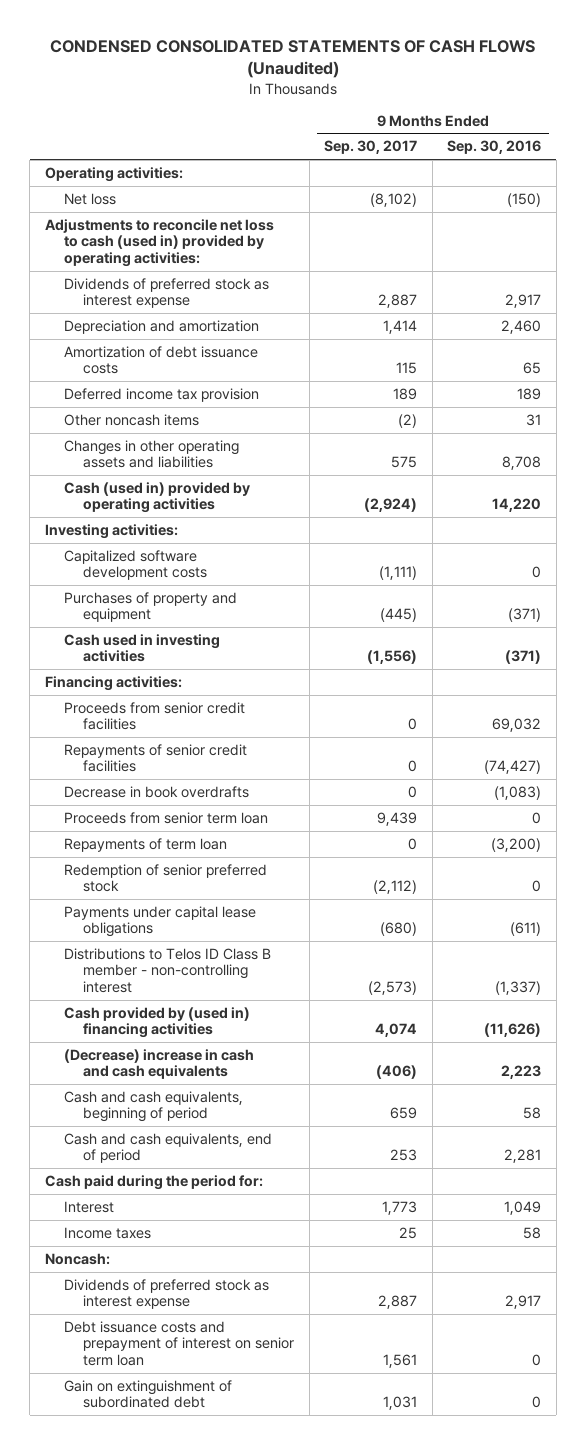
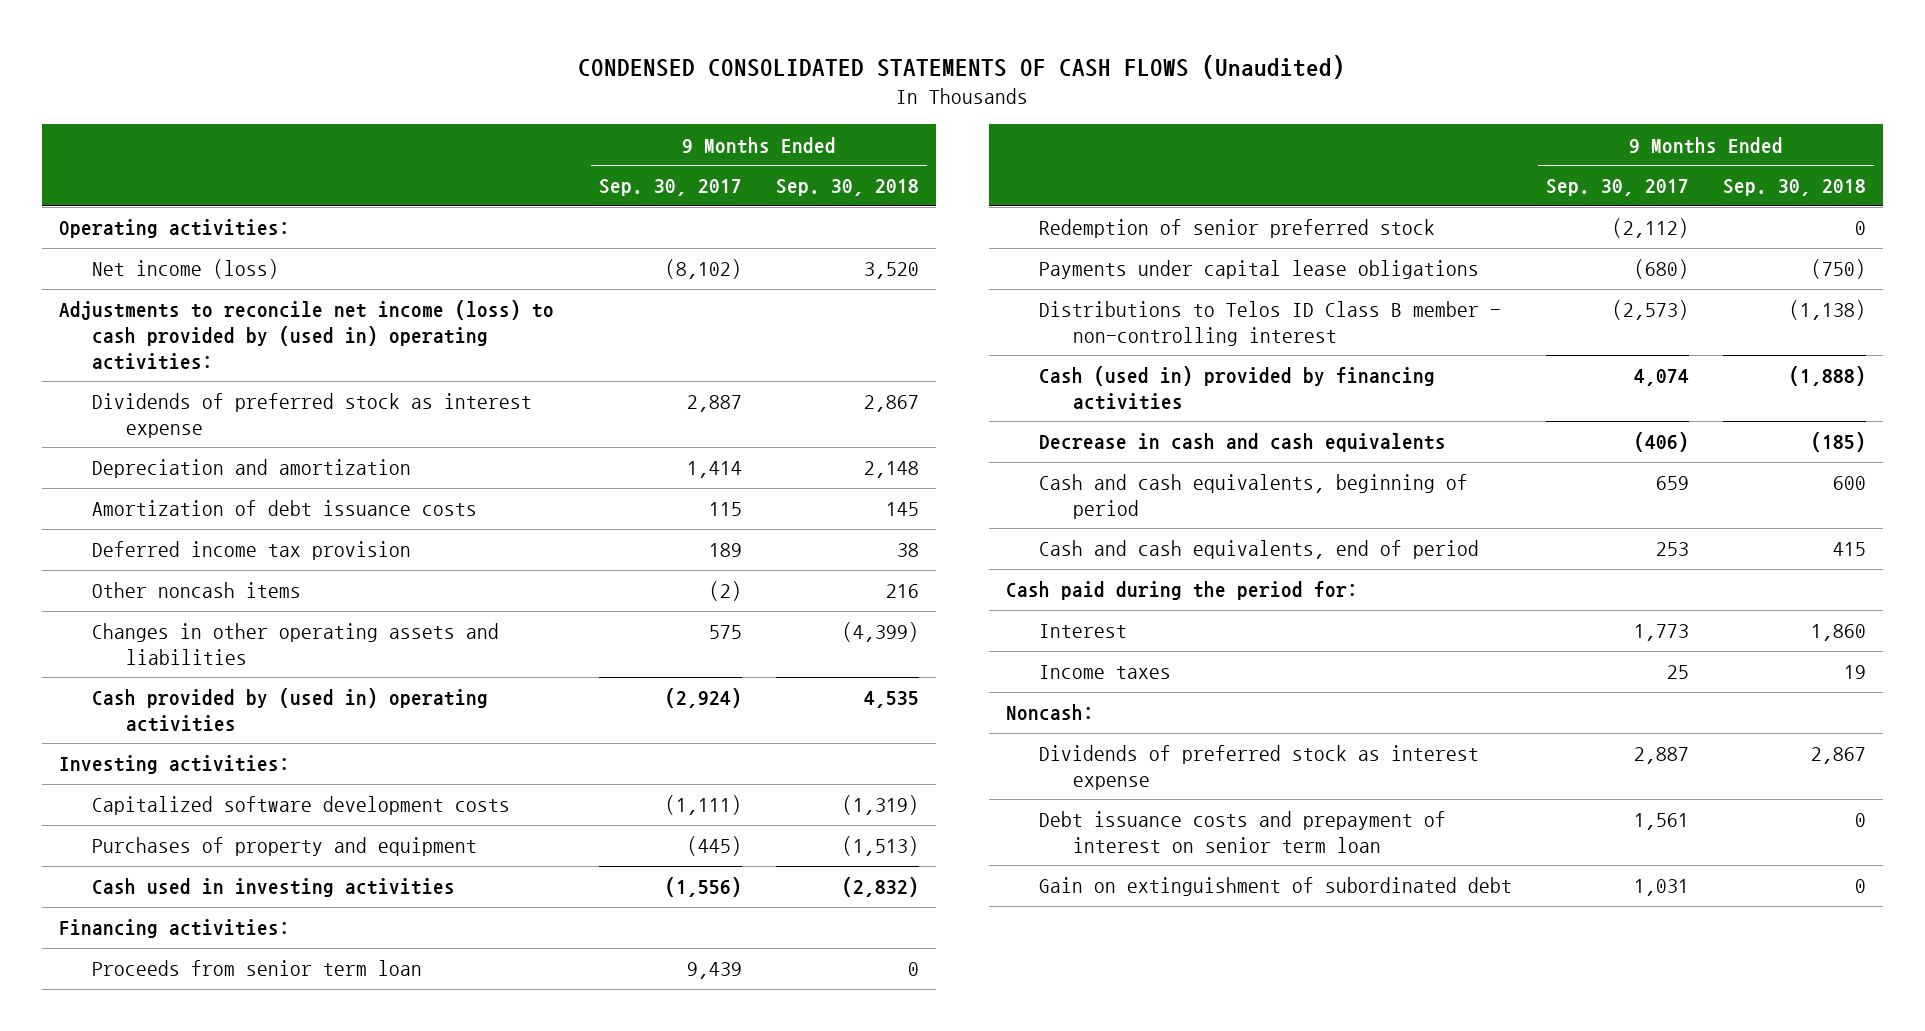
[447,140,542,155] Sep. 30, 2016 -> none
none -> [775,179,919,197] Sep. 30, 2018
[64,192,117,205] Net loss -> [92,259,280,280] Net income (loss)
[44,218,274,267] Adjustments to reconcile net loss to cash (used in) provided by operating activities: -> [58,300,554,370] Adjustments to reconcile net income (loss) to cash provided by (used in) operating activities:
[64,481,251,514] Cash (used in) provided by operating activities -> [92,688,489,732] Cash provided by (used in) operating activities
[64,701,246,731] Proceeds from senior credit facilities -> none
[64,743,248,773] Repayments of senior credit facilities -> none
[64,785,250,798] Decrease in book overdrafts -> none
[64,837,228,852] Repayments of term loan -> none
[64,1006,251,1039] Cash provided by (used in) financing activities -> [1039,366,1436,410] Cash (used in) provided by financing activities
[64,1048,255,1080] (Decrease) increase in cash and cash equivalents -> [1039,433,1447,453] Decrease in cash and cash equivalents

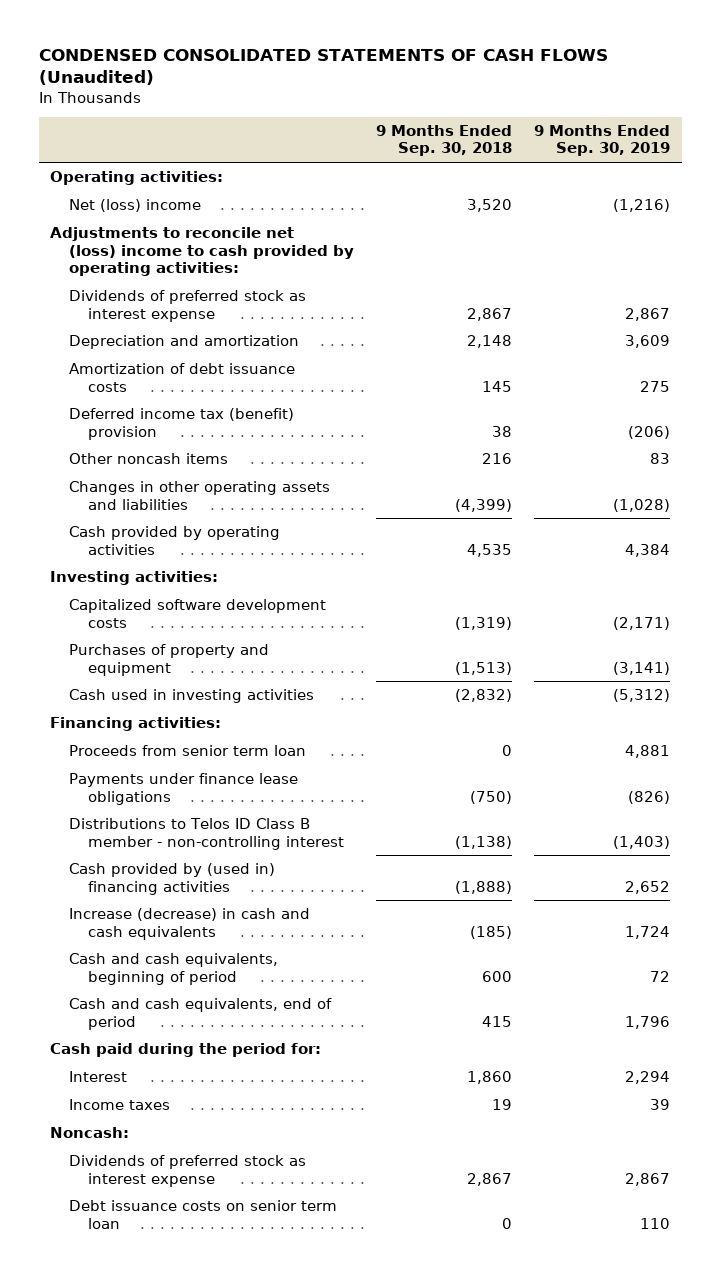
[599,179,743,197] Sep. 30, 2017 -> none
none -> [534,125,671,157] 9 Months Ended Sep. 30, 2019
[92,259,280,280] Net income (loss) -> [68,199,201,213] Net (loss) income
[58,300,554,370] Adjustments to reconcile net income (loss) to cash provided by (used in) operating activities: -> [50,227,354,276] Adjustments to reconcile net (loss) income to cash provided by operating activities:
[92,541,412,561] Deferred income tax provision -> [68,408,294,440] Deferred income tax (benefit) provision
[92,688,489,732] Cash provided by (used in) operating activities -> [68,526,280,555] Cash provided by operating activities
[1039,219,1436,239] Redemption of senior preferred stock -> none
[1039,260,1480,280] Payments under capital lease obligations -> [68,773,298,805] Payments under finance lease obligations
[1039,366,1436,410] Cash (used in) provided by financing activities -> [68,863,275,895] Cash provided by (used in) financing activities
[1039,433,1447,453] Decrease in cash and cash equivalents -> [68,908,310,940] Increase (decrease) in cash and cash equivalents
[1039,877,1513,897] Gain on extinguishment of subordinated debt -> none
[1039,811,1447,853] Debt issuance costs and prepayment of interest on senior term loan -> [68,1200,337,1229] Debt issuance costs on senior term loan

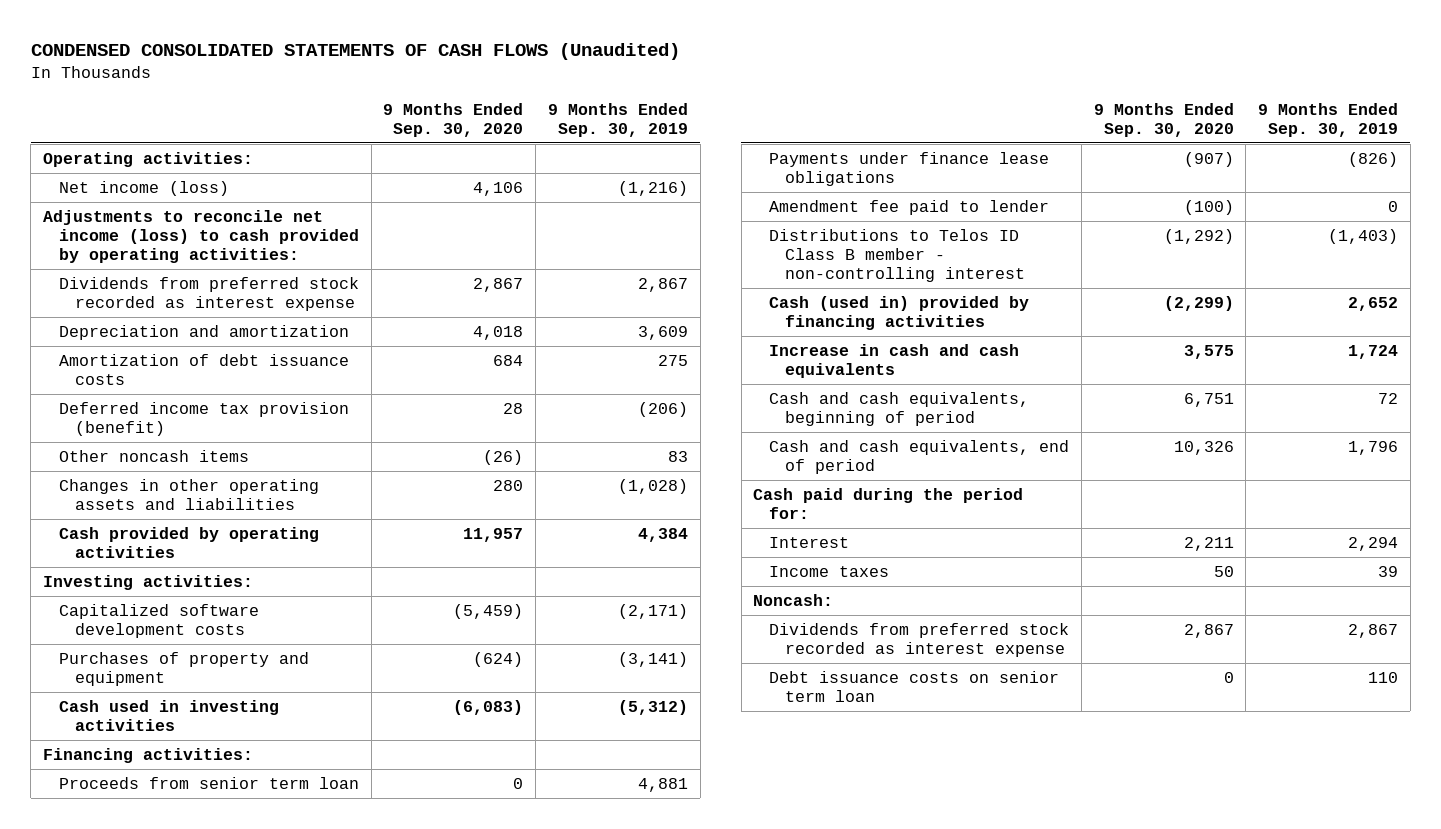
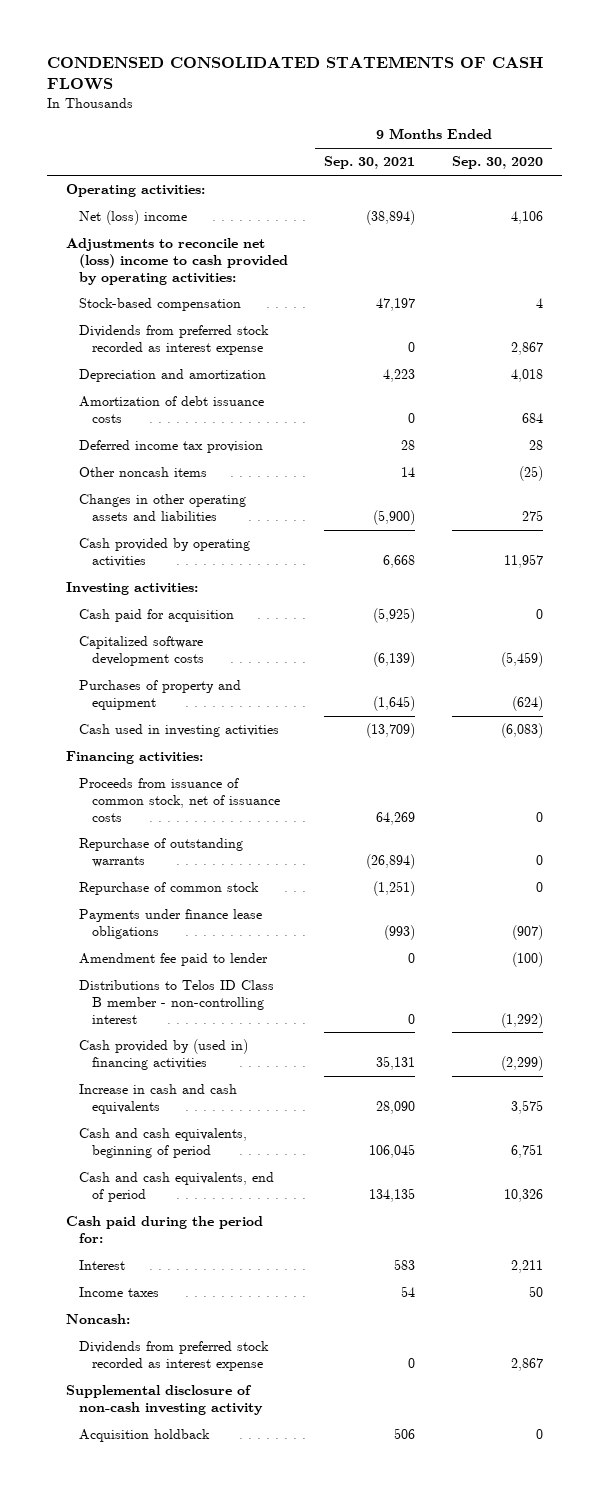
[30,43,680,61] CONDENSED CONSOLIDATED STATEMENTS OF CASH FLOWS (Unaudited) -> [47,56,544,91] CONDENSED CONSOLIDATED STATEMENTS OF CASH FLOWS
[547,102,688,137] 9 Months Ended Sep. 30, 2019 -> none
none -> [324,156,416,170] Sep. 30, 2021
[58,180,229,196] Net income (loss) -> [78,210,187,226] Net (loss) income
[43,209,359,264] Adjustments to reconcile net income (loss) to cash provided by operating activities: -> [65,238,288,285] Adjustments to reconcile net (loss) income to cash provided by operating activities:
none -> [78,298,241,312] Stock-based compensation
[58,401,349,437] Deferred income tax provision (benefit) -> [78,440,263,454] Deferred income tax provision
[483,449,524,465] (26) -> [519,466,544,482] (25)
[493,479,524,491] 280 -> [522,509,544,521] 275
none -> [78,609,234,623] Cash paid for acquisition
[58,776,359,789] Proceeds from senior term loan -> none
none -> [78,778,280,822] Proceeds from issuance of common stock, net of issuance costs
none -> [78,838,243,867] Repurchase of outstanding warrants
none -> [78,882,259,896] Repurchase of common stock
[769,295,1030,331] Cash (used in) provided by financing activities -> [78,1039,248,1070] Cash provided by (used in) financing activities
[769,670,1060,703] Debt issuance costs on senior term loan -> none
none -> [65,1385,263,1415] Supplemental disclosure of non-cash investing activity
none -> [78,1429,210,1443] Acquisition holdback

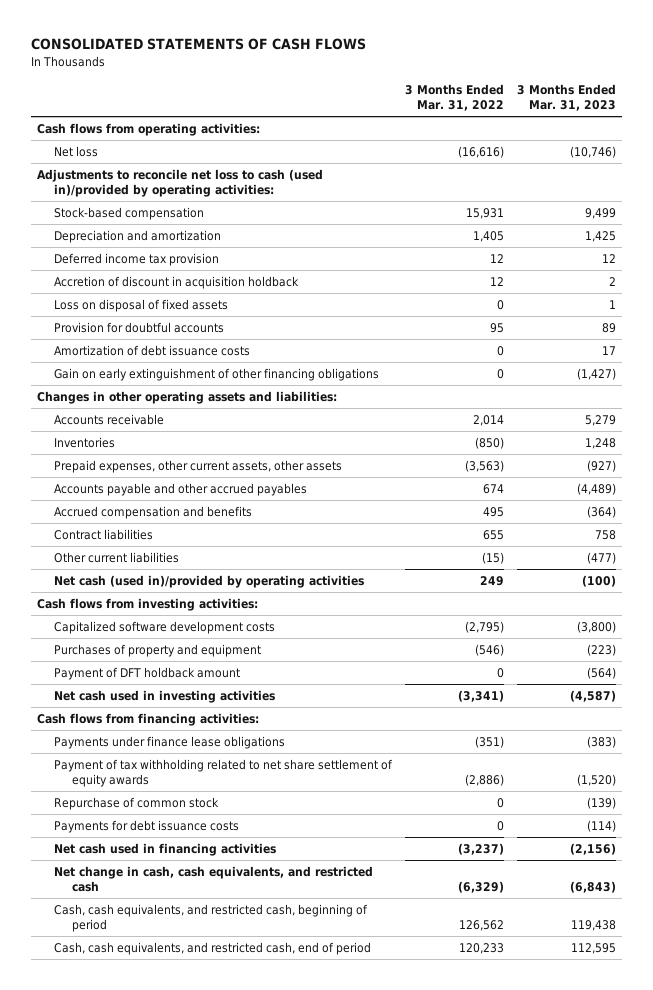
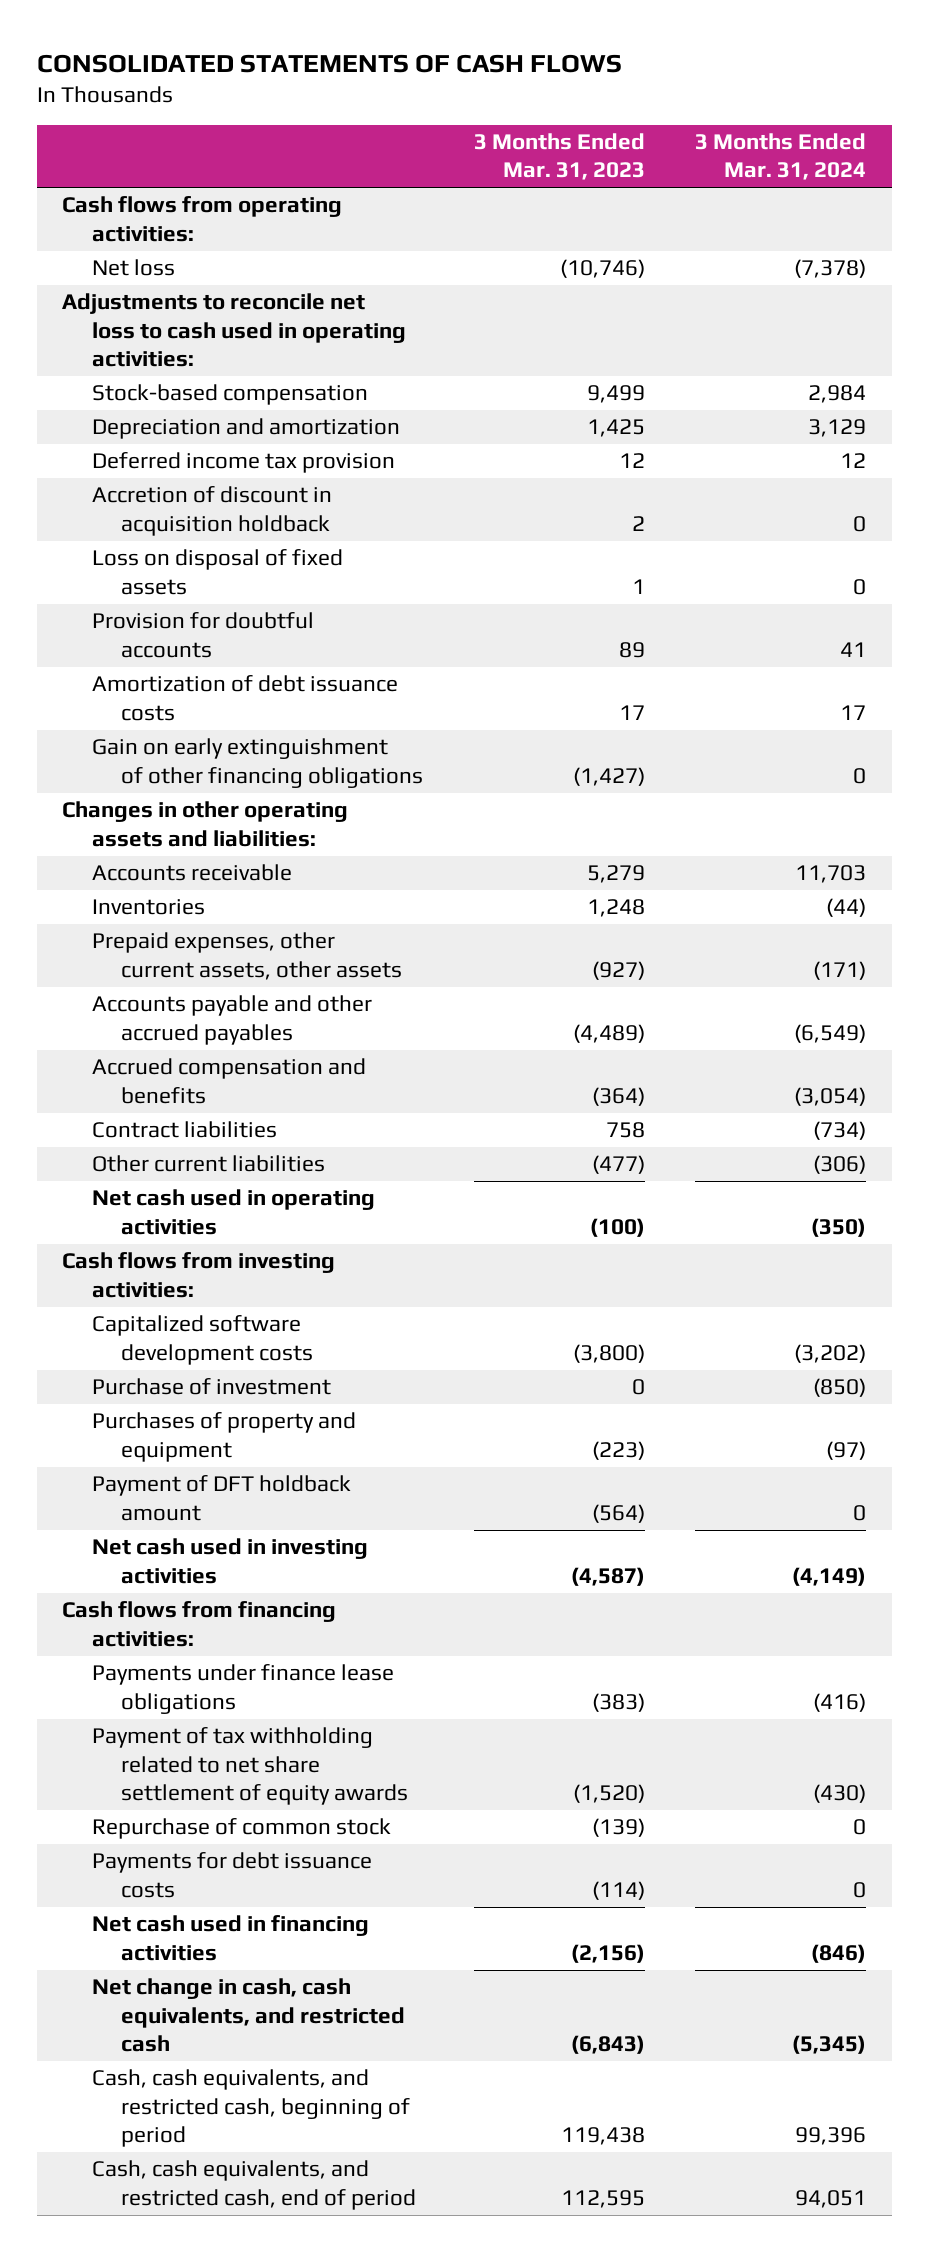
[405,83,505,112] 3 Months Ended Mar. 31, 2022 -> none
none -> [695,133,867,181] 3 Months Ended Mar. 31, 2024
[36,168,323,198] Adjustments to reconcile net loss to cash (used in)/provided by operating activities: -> [62,293,406,367] Adjustments to reconcile net loss to cash used in operating activities:
[54,574,365,588] Net cash (used in)/provided by operating activities -> [91,1189,375,1235] Net cash used in operating activities
none -> [91,1378,331,1396] Purchase of investment

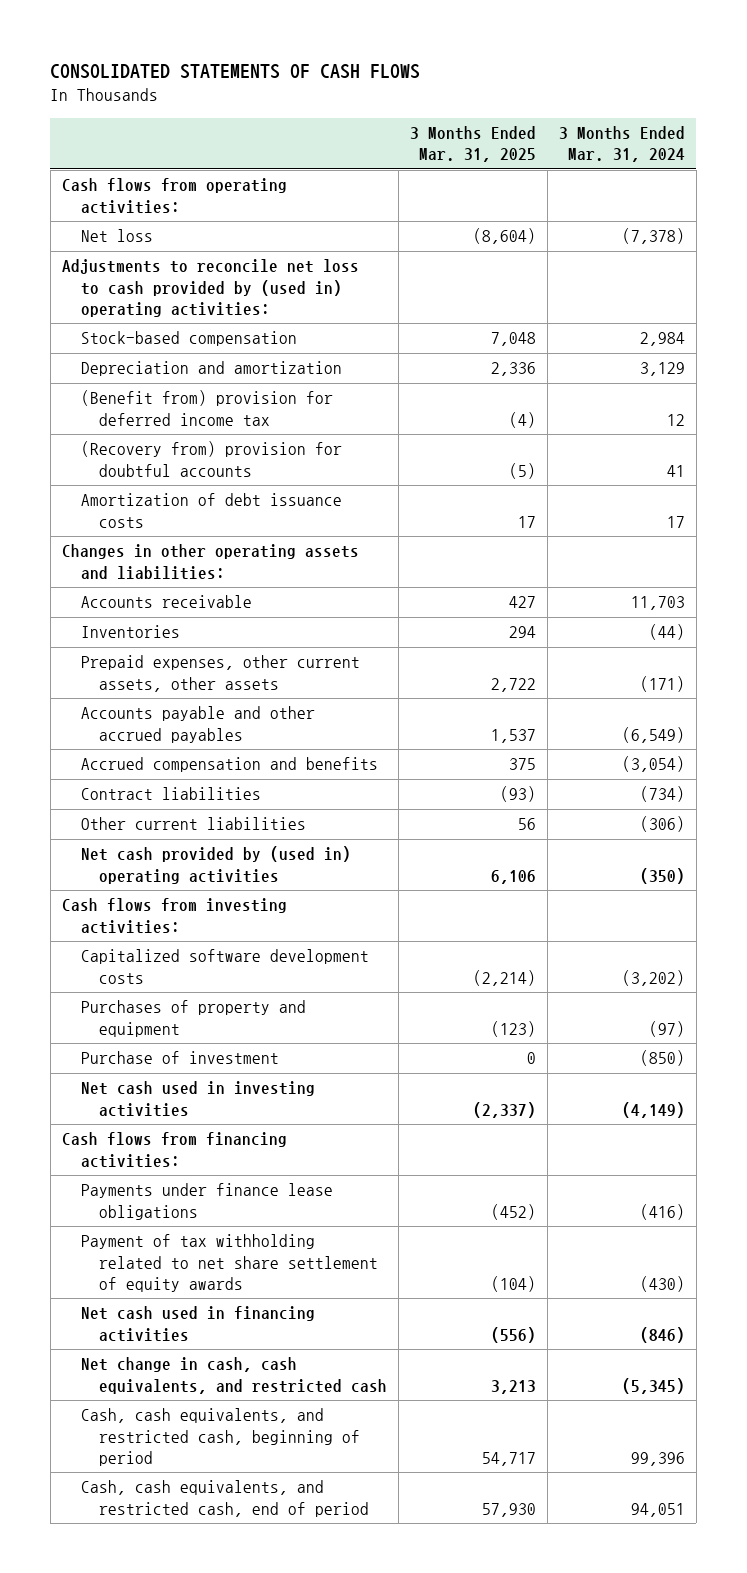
[473,133,645,181] 3 Months Ended Mar. 31, 2023 -> none
none -> [410,125,537,163] 3 Months Ended Mar. 31, 2025
[62,293,406,367] Adjustments to reconcile net loss to cash used in operating activities: -> [61,259,359,317] Adjustments to reconcile net loss to cash provided by (used in) operating activities:
[91,486,332,536] Accretion of discount in acquisition holdback -> none
[91,549,343,595] Loss on disposal of fixed assets -> none
[91,452,395,474] Deferred income tax provision -> [80,390,333,426] (Benefit from) provision for deferred income tax
[91,612,314,658] Provision for doubtful accounts -> [80,441,342,477] (Recovery from) provision for doubtful accounts
[91,738,424,788] Gain on early extinguishment of other financing obligations -> none
[91,1189,375,1235] Net cash used in operating activities -> [80,846,351,884] Net cash provided by (used in) operating activities
[91,1475,351,1521] Payment of DFT holdback amount -> none
[91,1378,331,1396] Purchase of investment -> [80,1051,279,1065] Purchase of investment
[91,1818,391,1840] Repurchase of common stock -> none
[91,1852,372,1898] Payments for debt issuance costs -> none

